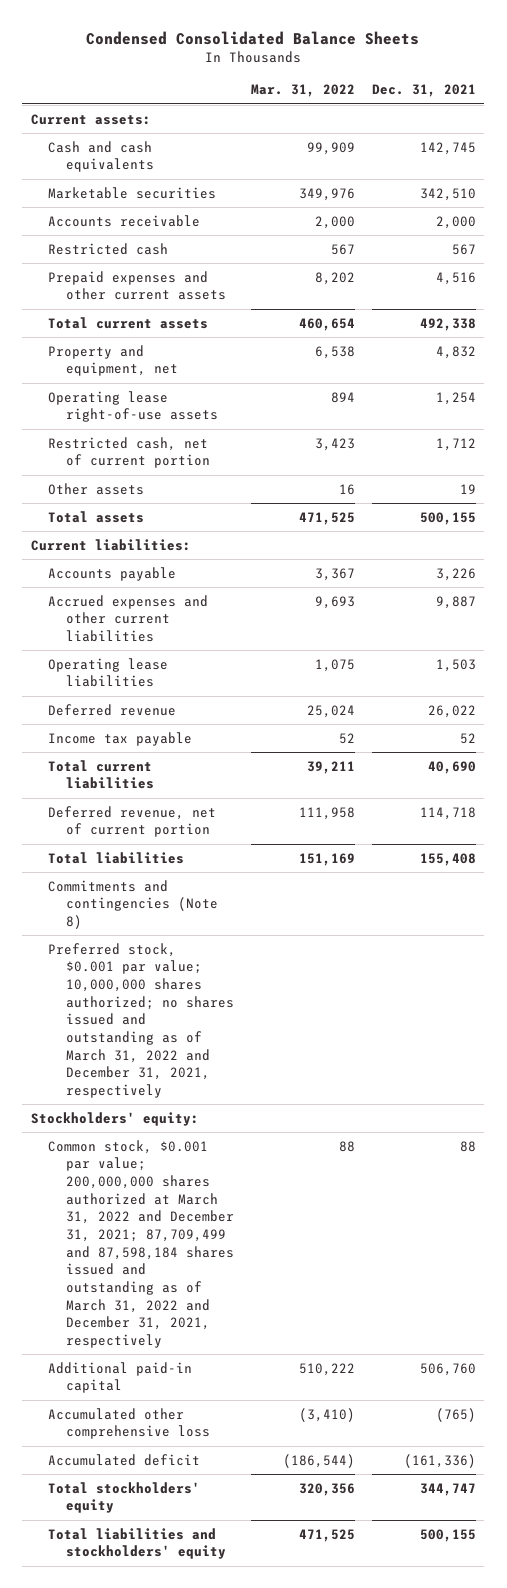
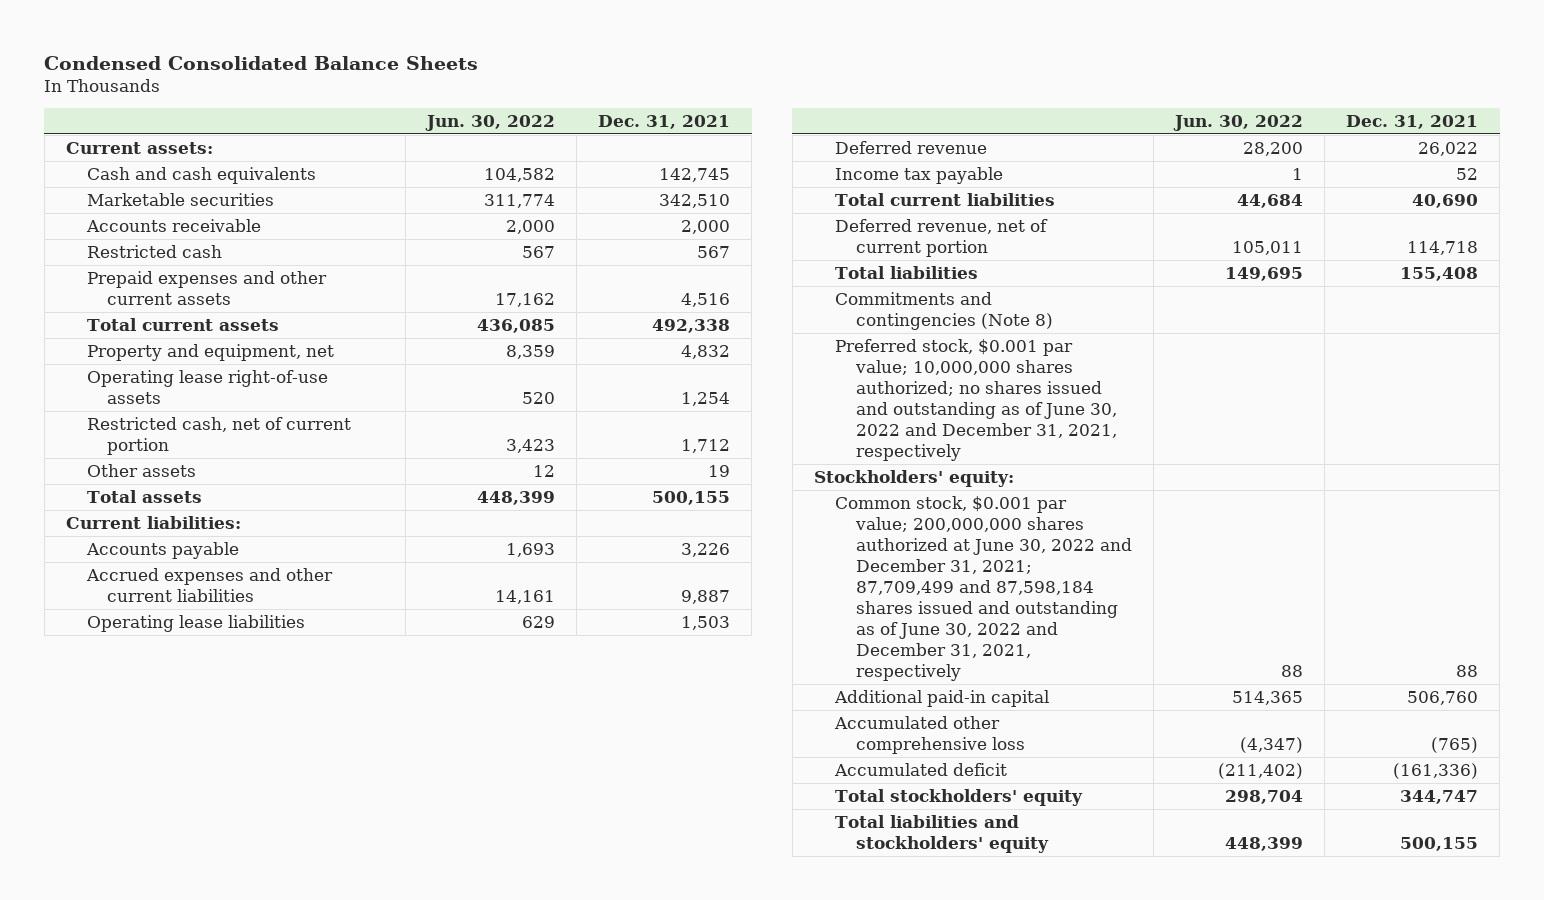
[250,84,355,98] Mar. 31, 2022 -> none
none -> [424,114,555,131] Jun. 30, 2022
[48,942,234,1098] Preferred stock, $0.001 par value; 10,000,000 shares authorized; no shares issued and outstanding as of March 31, 2022 and December 31, 2021, respectively -> [834,338,1117,462] Preferred stock, $0.001 par value; 10,000,000 shares authorized; no shares issued and outstanding as of June 30, 2022 and December 31, 2021, respectively
[48,1139,234,1348] Common stock, $0.001 par value; 200,000,000 shares authorized at March 31, 2022 and December 31, 2021; 87,709,499 and 87,598,184 shares issued and outstanding as of March 31, 2022 and December 31, 2021, respectively -> [834,495,1132,682] Common stock, $0.001 par value; 200,000,000 shares authorized at June 30, 2022 and December 31, 2021; 87,709,499 and 87,598,184 shares issued and outstanding as of June 30, 2022 and December 31, 2021, respectively

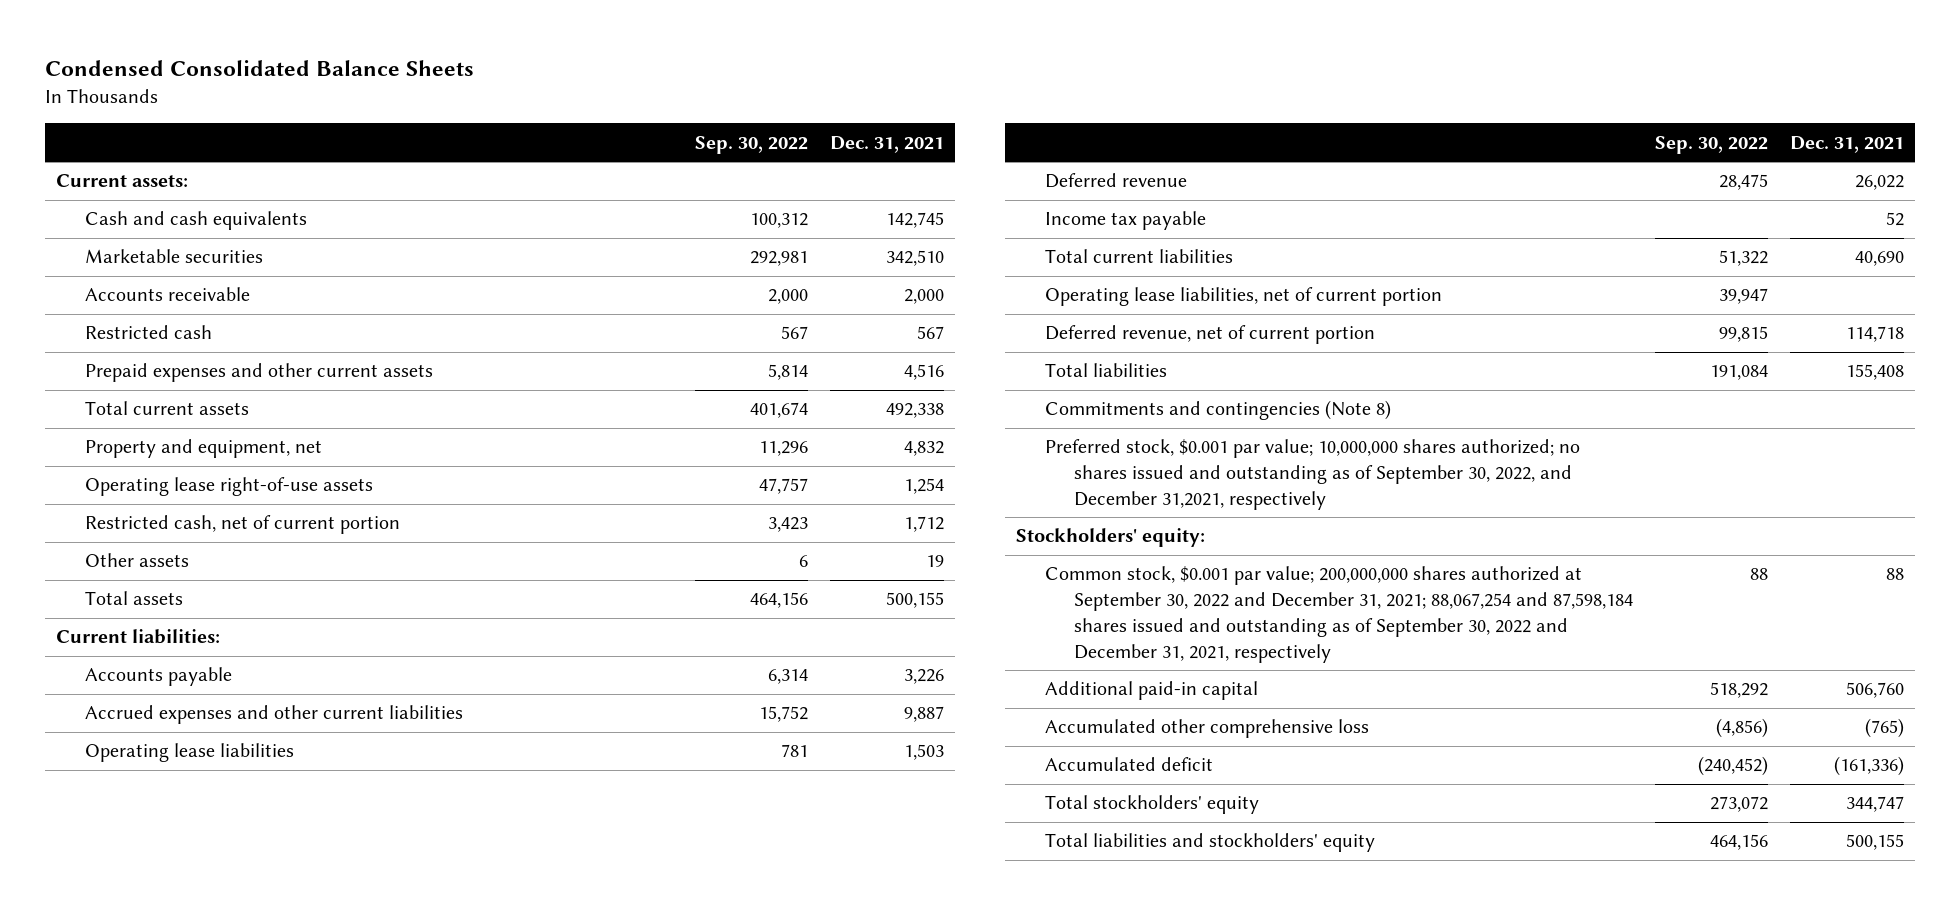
[424,114,555,131] Jun. 30, 2022 -> none
none -> [694,135,808,154] Sep. 30, 2022
none -> [1045,287,1443,307] Operating lease liabilities, net of current portion
[834,338,1117,462] Preferred stock, $0.001 par value; 10,000,000 shares authorized; no shares issued and outstanding as of June 30, 2022 and December 31, 2021, respectively -> [1045,439,1581,510] Preferred stock, $0.001 par value; 10,000,000 shares authorized; no shares issued and outstanding as of September 30, 2022, and December 31,2021, respectively
[834,495,1132,682] Common stock, $0.001 par value; 200,000,000 shares authorized at June 30, 2022 and December 31, 2021; 87,709,499 and 87,598,184 shares issued and outstanding as of June 30, 2022 and December 31, 2021, respectively -> [1045,566,1633,663] Common stock, $0.001 par value; 200,000,000 shares authorized at September 30, 2022 and December 31, 2021; 88,067,254 and 87,598,184 shares issued and outstanding as of September 30, 2022 and December 31, 2021, respectively

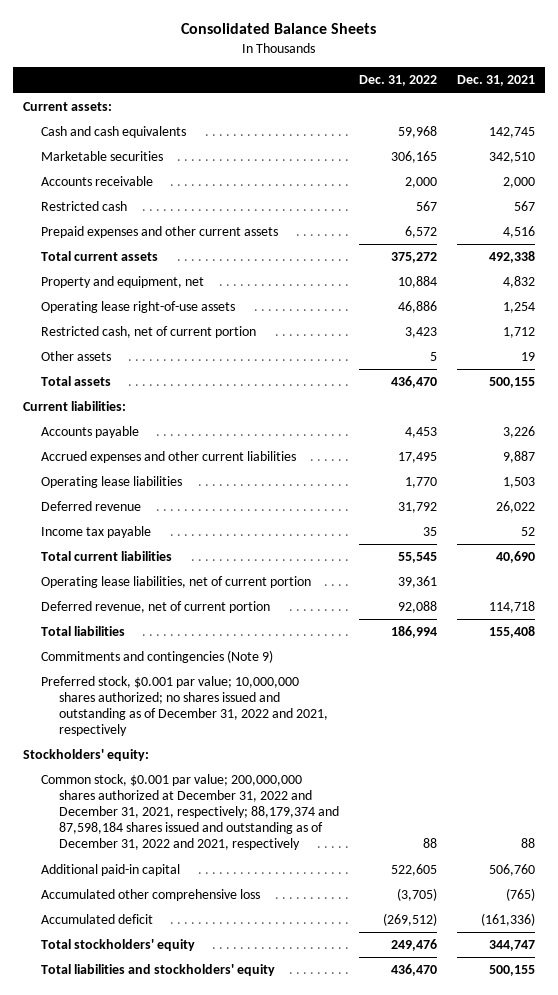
[45,60,475,77] Condensed Consolidated Balance Sheets -> [181,23,377,35] Consolidated Balance Sheets
[694,135,808,154] Sep. 30, 2022 -> none
none -> [359,75,438,87] Dec. 31, 2022
[1045,400,1392,421] Commitments and contingencies (Note 8) -> [40,650,273,664] Commitments and contingencies (Note 9)
[1045,439,1581,510] Preferred stock, $0.001 par value; 10,000,000 shares authorized; no shares issued and outstanding as of September 30, 2022, and December 31,2021, respectively -> [40,676,328,737] Preferred stock, $0.001 par value; 10,000,000 shares authorized; no shares issued and outstanding as of December 31, 2022 and 2021, respectively
[1045,566,1633,663] Common stock, $0.001 par value; 200,000,000 shares authorized at September 30, 2022 and December 31, 2021; 88,067,254 and 87,598,184 shares issued and outstanding as of September 30, 2022 and December 31, 2021, respectively -> [40,774,339,851] Common stock, $0.001 par value; 200,000,000 shares authorized at December 31, 2022 and December 31, 2021, respectively; 88,179,374 and 87,598,184 shares issued and outstanding as of December 31, 2022 and 2021, respectively

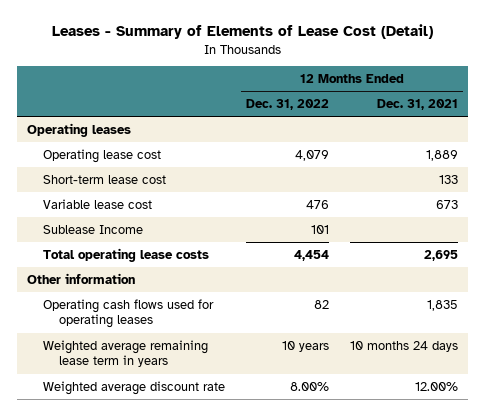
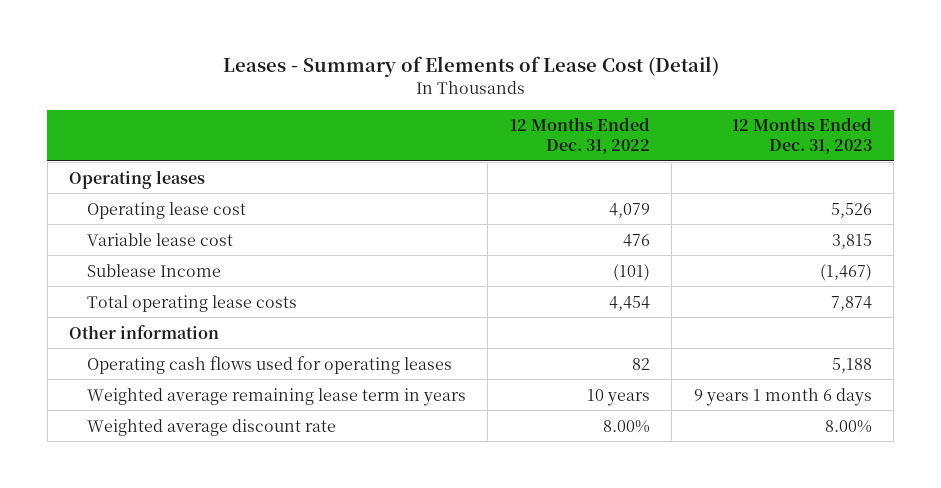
[377,99,459,111] Dec. 31, 2021 -> none
none -> [731,117,872,154] 12 Months Ended Dec. 31, 2023
[43,174,167,184] Short-term lease cost -> none
[311,224,330,234] 101 -> [612,263,650,281] (101)

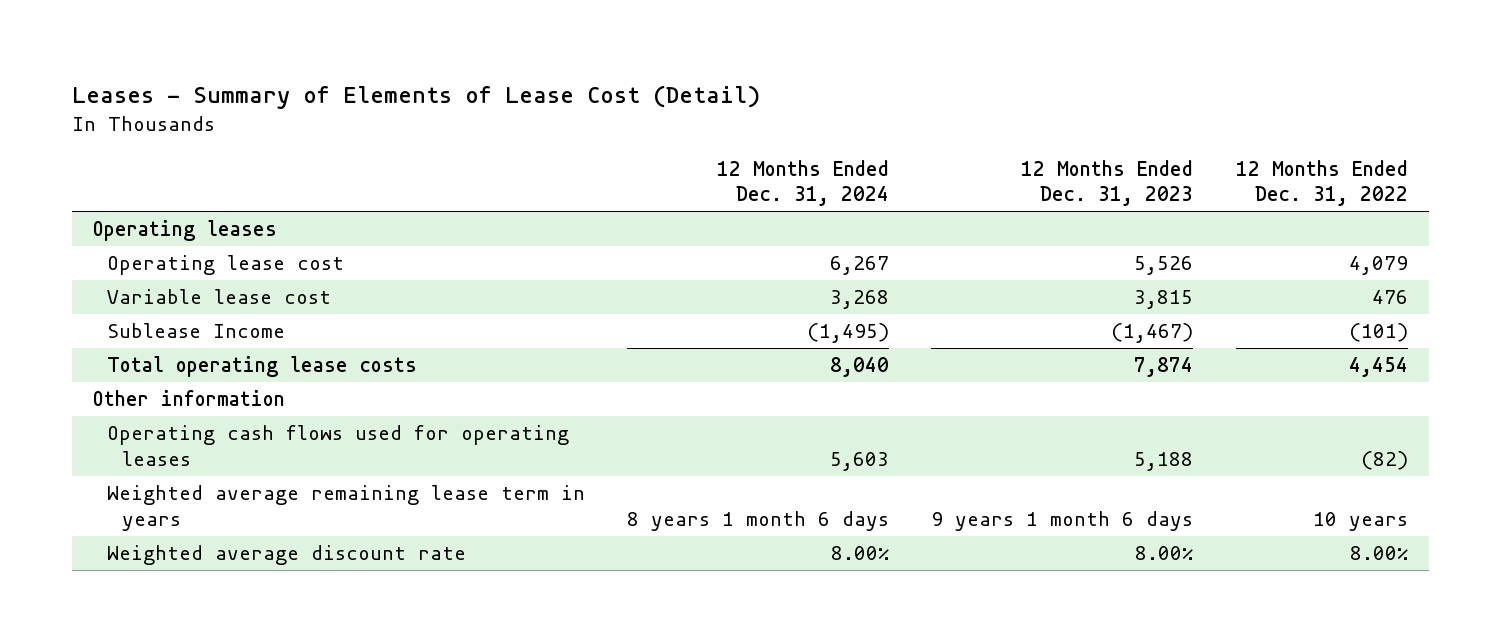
none -> [717,159,890,207] 12 Months Ended Dec. 31, 2024
[631,357,650,370] 82 -> [1360,450,1408,470] (82)

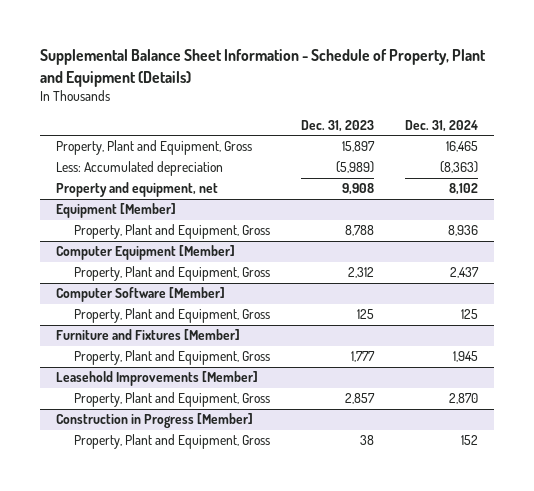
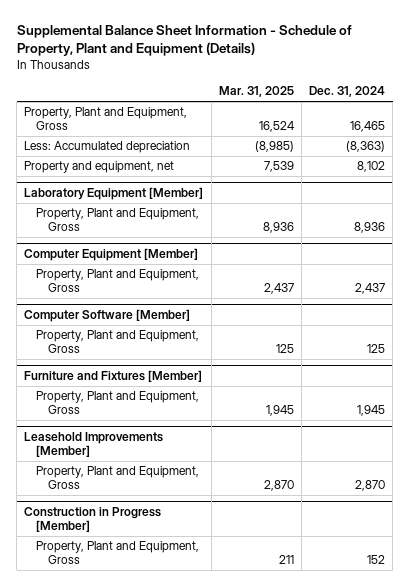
[300,120,374,133] Dec. 31, 2023 -> none
none -> [218,86,294,98] Mar. 31, 2025
[55,203,176,219] Equipment [Member] -> [24,187,204,201] Laboratory Equipment [Member]

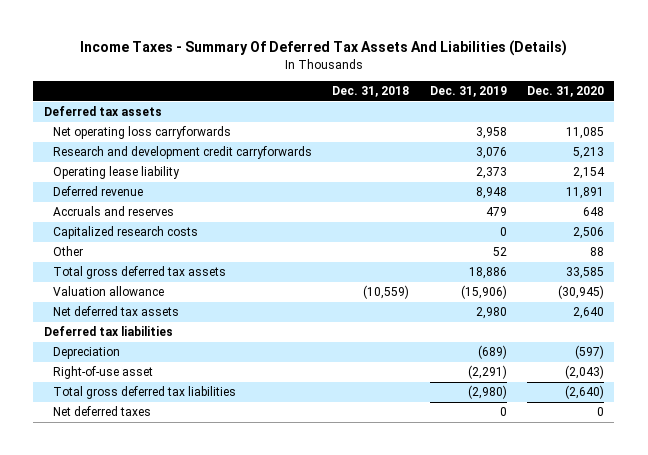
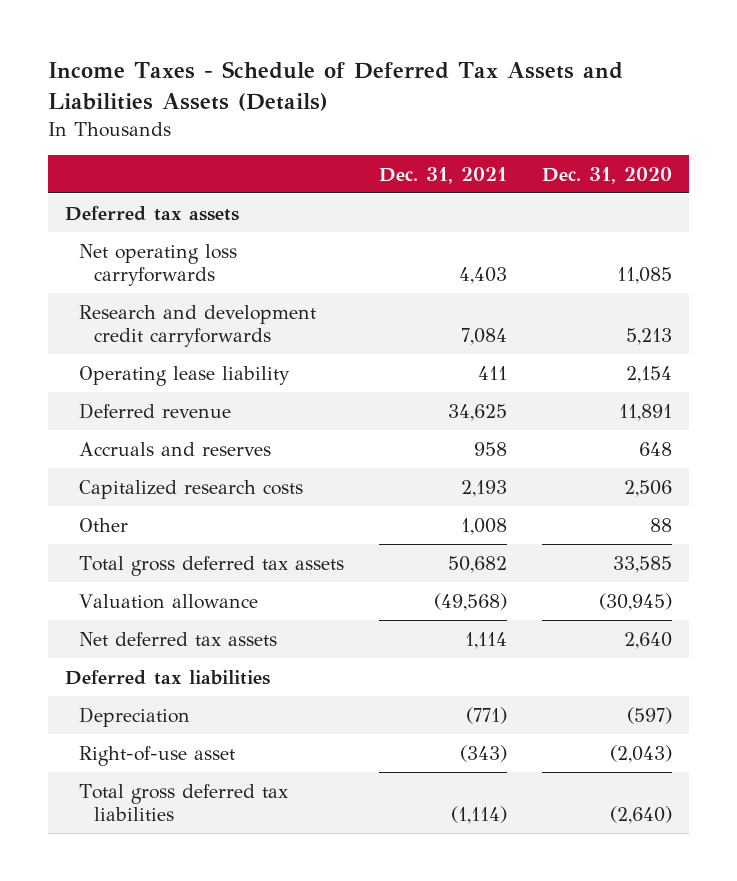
[79,40,567,57] Income Taxes - Summary Of Deferred Tax Assets And Liabilities (Details) -> [47,61,623,111] Income Taxes - Schedule of Deferred Tax Assets and Liabilities Assets (Details)
[332,86,410,98] Dec. 31, 2018 -> none
[429,86,507,98] Dec. 31, 2019 -> none
none -> [379,166,508,184] Dec. 31, 2021
[52,406,151,417] Net deferred taxes -> none

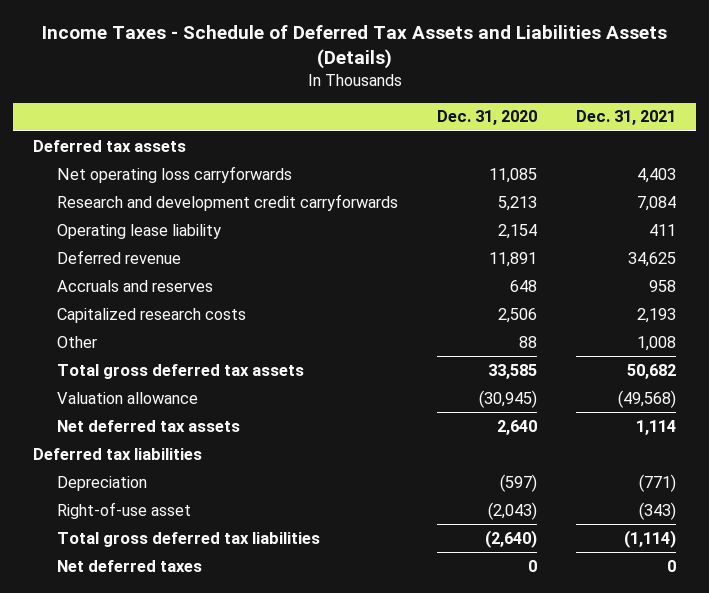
none -> [57,559,203,572] Net deferred taxes

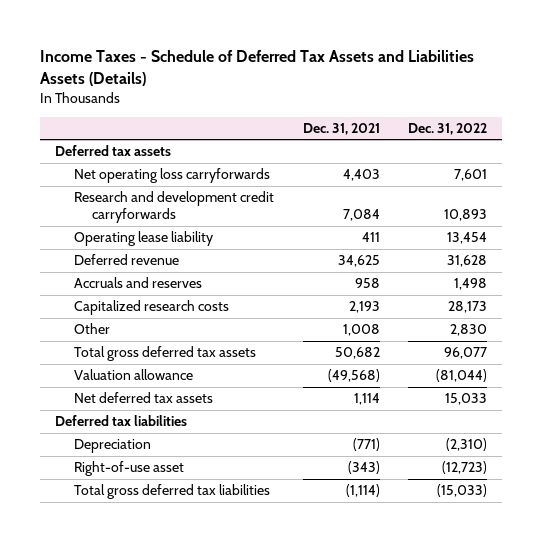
[437,110,538,126] Dec. 31, 2020 -> none
none -> [408,122,488,135] Dec. 31, 2022
[57,559,203,572] Net deferred taxes -> none

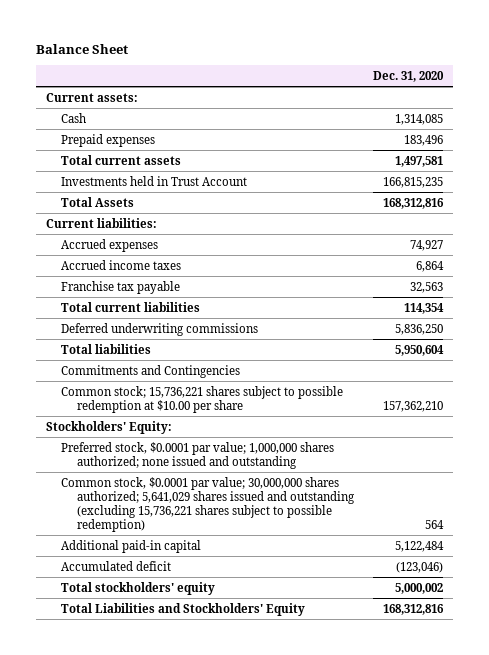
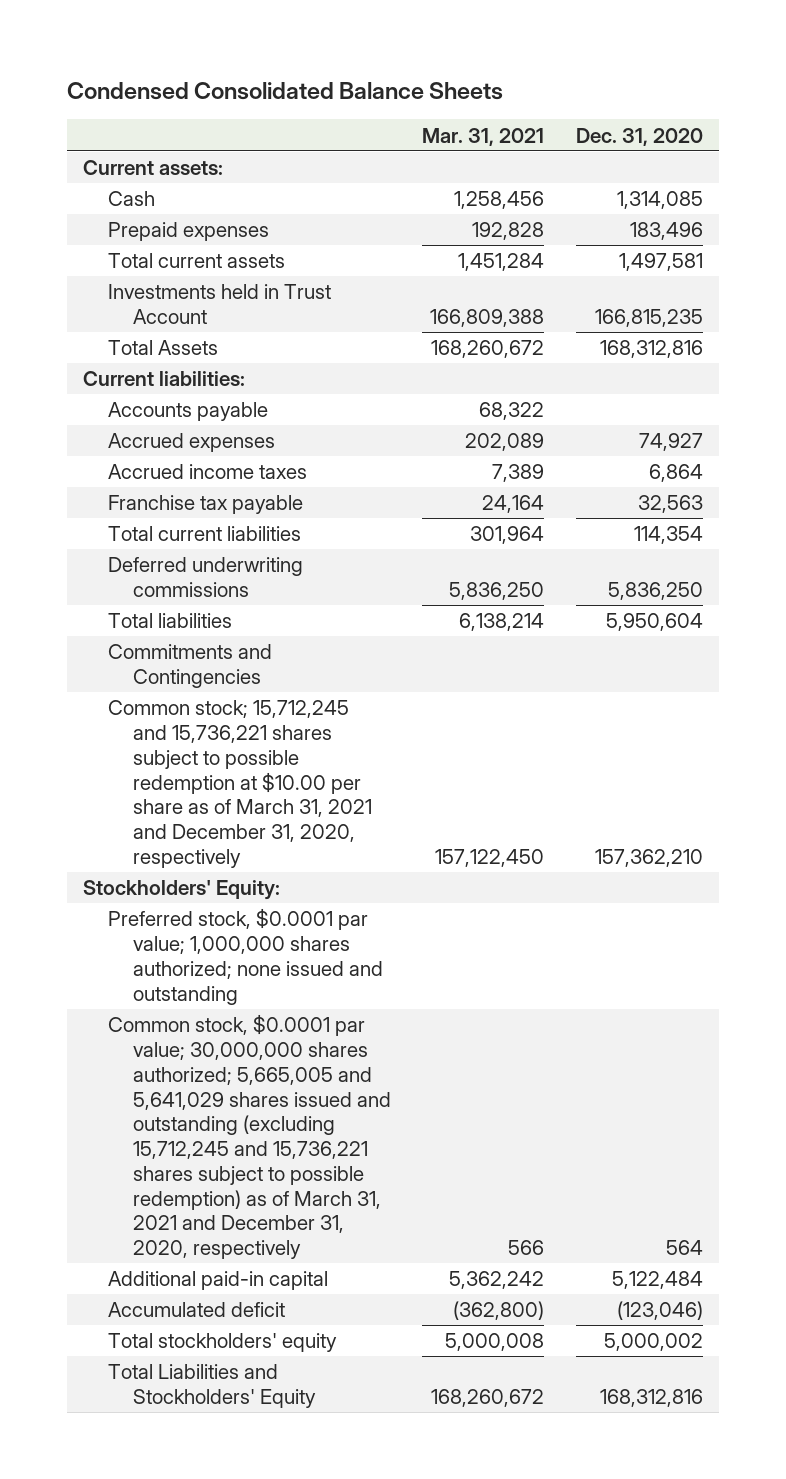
[35,43,128,54] Balance Sheet -> [67,81,504,100] Condensed Consolidated Balance Sheets
none -> [422,127,545,146] Mar. 31, 2021
none -> [107,402,268,422] Accounts payable
[61,385,344,413] Common stock; 15,736,221 shares subject to possible redemption at $10.00 per share -> [107,700,372,868] Common stock; 15,712,245 and 15,736,221 shares subject to possible redemption at $10.00 per share as of March 31, 2021 and December 31, 2020, respectively
[61,476,355,532] Common stock, $0.0001 par value; 30,000,000 shares authorized; 5,641,029 shares issued and outstanding (excluding 15,736,221 shares subject to possible redemption) -> [107,1014,391,1260] Common stock, $0.0001 par value; 30,000,000 shares authorized; 5,665,005 and 5,641,029 shares issued and outstanding (excluding 15,712,245 and 15,736,221 shares subject to possible redemption) as of March 31, 2021 and December 31, 2020, respectively

